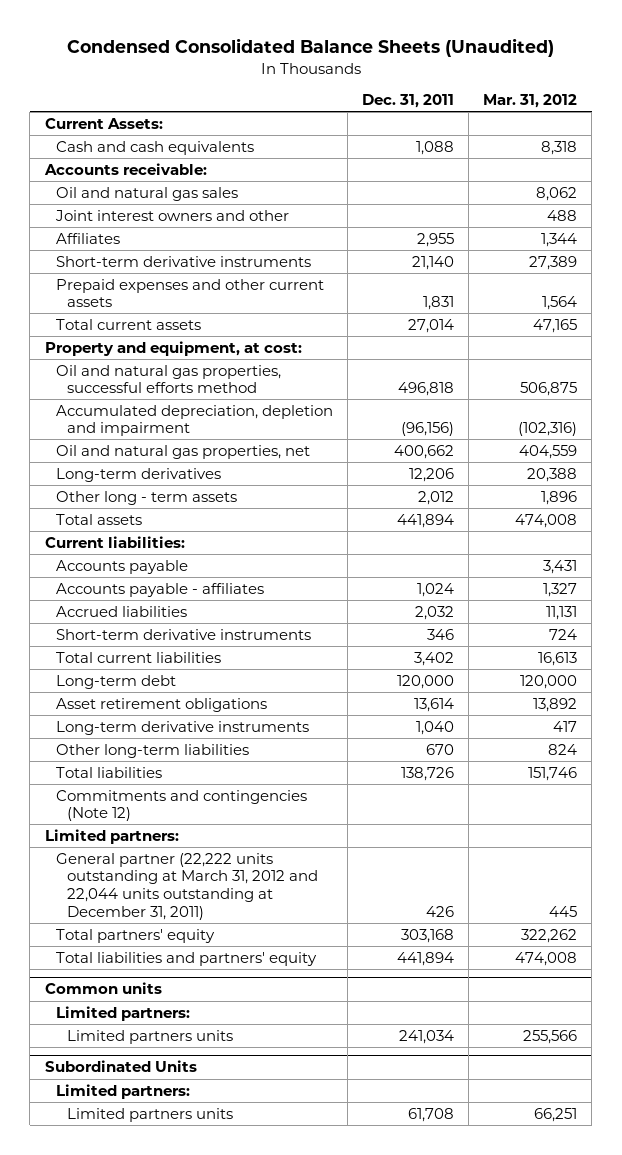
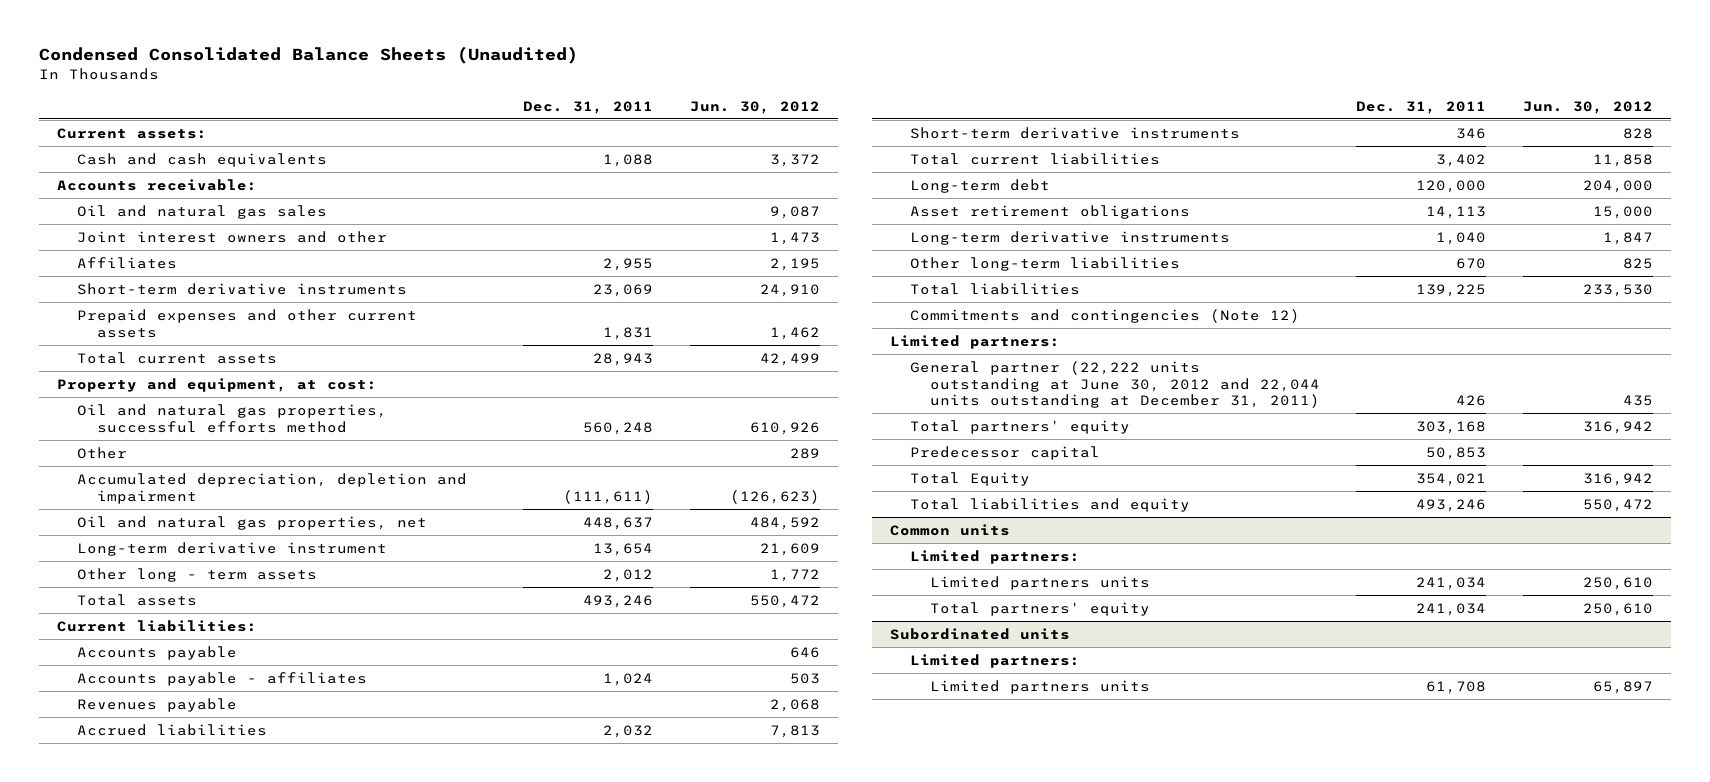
[483,94,578,109] Mar. 31, 2012 -> none
none -> [689,100,820,114] Jun. 30, 2012
[44,117,163,129] Current Assets: -> [57,127,208,139] Current assets:
[411,255,454,270] 21,140 -> [593,283,654,297] 23,069
[407,318,454,333] 27,014 -> [593,352,654,366] 28,943
[397,382,454,397] 496,818 -> [583,421,654,435] 560,248
none -> [77,446,128,459] Other
[400,422,454,437] (96,156) -> [563,489,654,504] (111,611)
[393,444,454,459] 400,662 -> [583,516,654,530] 448,637
[55,467,221,482] Long-term derivatives -> [77,541,388,556] Long-term derivative instrument
[408,467,454,482] 12,206 -> [593,542,654,556] 13,654
[396,513,454,528] 441,894 -> [583,594,654,608] 493,246
none -> [77,697,238,712] Revenues payable
[413,697,454,712] 13,614 -> [1426,205,1487,219] 14,113
[400,766,454,781] 138,726 -> [1416,283,1487,297] 139,225
[55,852,318,920] General partner (22,222 units outstanding at March 31, 2012 and 22,044 units outstanding at December 31, 2011) -> [910,360,1321,409] General partner (22,222 units outstanding at June 30, 2012 and 22,044 units outstanding at December 31, 2011)
none -> [910,445,1101,460] Predecessor capital
none -> [910,471,1031,486] Total Equity
[55,951,317,966] Total liabilities and partners' equity -> [910,497,1191,512] Total liabilities and equity
[396,951,454,966] 441,894 -> [1416,498,1487,512] 493,246
none -> [930,601,1151,616] Total partners' equity
[44,1060,197,1073] Subordinated Units -> [890,627,1071,640] Subordinated units

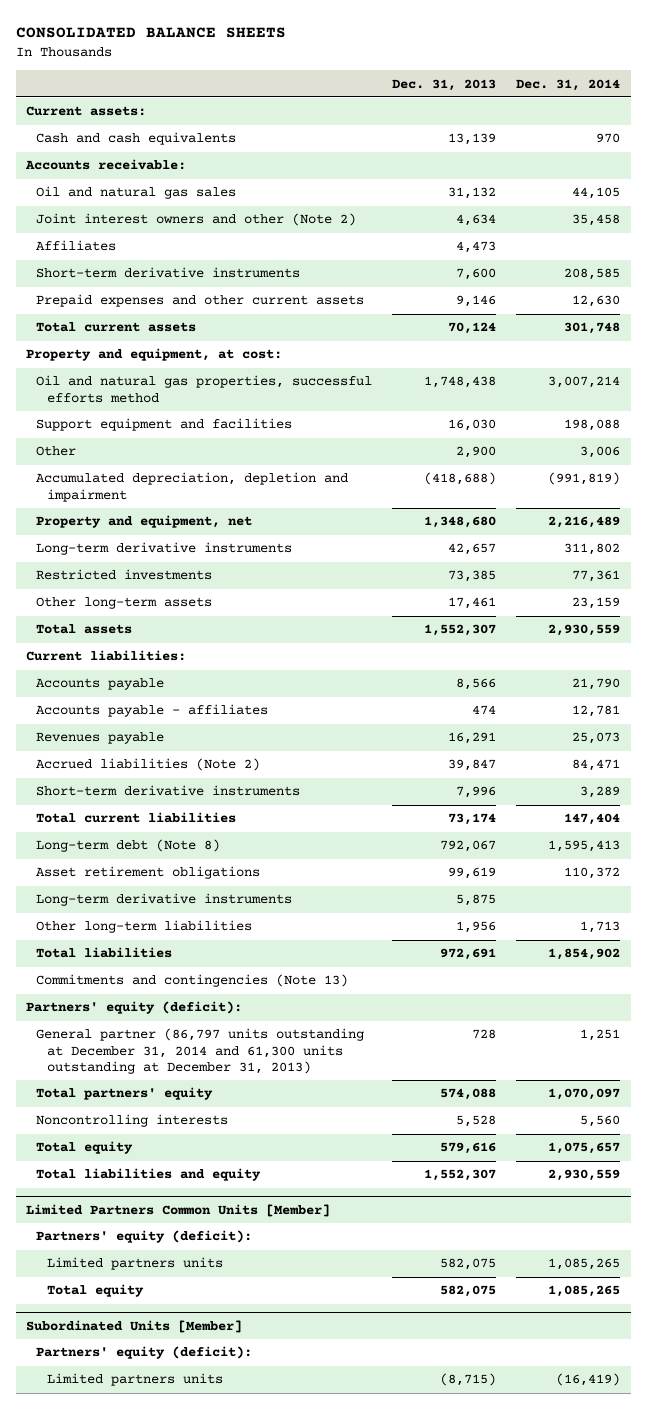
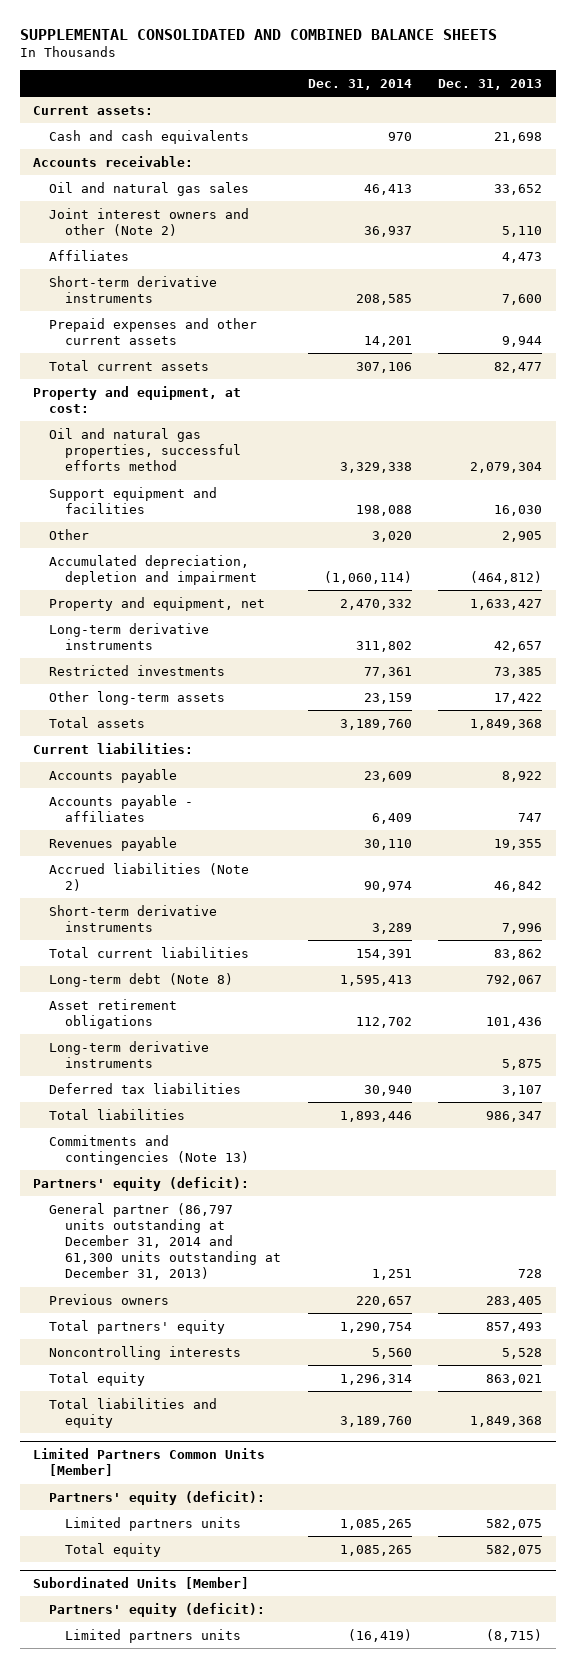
[15,27,286,39] CONSOLIDATED BALANCE SHEETS -> [19,28,497,40] SUPPLEMENTAL CONSOLIDATED AND COMBINED BALANCE SHEETS
[448,133,497,146] 13,139 -> [494,131,543,143] 21,698
[448,187,497,200] 31,132 -> [494,183,543,195] 33,652
[572,187,621,200] 44,105 -> [363,183,412,195] 46,413
[456,214,497,227] 4,634 -> [502,225,543,237] 5,110
[572,214,621,227] 35,458 -> [363,225,412,237] 36,937
[456,295,497,308] 9,146 -> [502,335,543,347] 9,944
[572,295,621,308] 12,630 -> [363,335,412,347] 14,201
[448,322,497,335] 70,124 -> [494,361,543,373] 82,477
[564,322,621,335] 301,748 -> [355,361,412,373] 307,106
[424,376,497,389] 1,748,438 -> [470,462,543,474] 2,079,304
[548,376,621,389] 3,007,214 -> [339,462,412,474] 3,329,338
[456,446,497,459] 2,900 -> [502,530,543,542] 2,905
[580,446,621,459] 3,006 -> [371,530,412,542] 3,020
[424,472,497,486] (418,688) -> [470,570,543,584] (464,812)
[548,472,621,486] (991,819) -> [323,570,412,584] (1,060,114)
[424,516,497,529] 1,348,680 -> [470,598,543,610] 1,633,427
[548,516,621,529] 2,216,489 -> [339,598,412,610] 2,470,332
[448,597,497,610] 17,461 -> [494,692,543,704] 17,422
[424,624,497,637] 1,552,307 -> [470,718,543,730] 1,849,368
[548,624,621,637] 2,930,559 -> [339,718,412,730] 3,189,760
[456,678,497,691] 8,566 -> [502,770,543,782] 8,922
[572,678,621,691] 21,790 -> [363,770,412,782] 23,609
[472,705,497,716] 474 -> [518,812,543,822] 747
[572,705,621,718] 12,781 -> [371,812,412,824] 6,409
[448,732,497,745] 16,291 -> [494,838,543,850] 19,355
[572,732,621,745] 25,073 -> [363,838,412,850] 30,110
[448,759,497,772] 39,847 -> [494,880,543,892] 46,842
[572,759,621,772] 84,471 -> [363,880,412,892] 90,974
[448,813,497,826] 73,174 -> [494,948,543,960] 83,862
[564,813,621,826] 147,404 -> [355,948,412,960] 154,391
[448,867,497,880] 99,619 -> [486,1016,543,1028] 101,436
[564,867,621,880] 110,372 -> [355,1016,412,1028] 112,702
[36,920,253,934] Other long-term liabilities -> none
none -> [49,1082,242,1094] Deferred tax liabilities
[440,948,497,961] 972,691 -> [486,1110,543,1122] 986,347
[548,948,621,961] 1,854,902 -> [339,1110,412,1122] 1,893,446
none -> [49,1293,170,1305] Previous owners
[440,1088,497,1101] 574,088 -> [486,1321,543,1333] 857,493
[548,1088,621,1101] 1,070,097 -> [339,1321,412,1333] 1,290,754
[440,1142,497,1155] 579,616 -> [486,1373,543,1385] 863,021
[548,1142,621,1155] 1,075,657 -> [339,1373,412,1385] 1,296,314
[424,1169,497,1182] 1,552,307 -> [470,1415,543,1427] 1,849,368
[548,1169,621,1182] 2,930,559 -> [339,1415,412,1427] 3,189,760

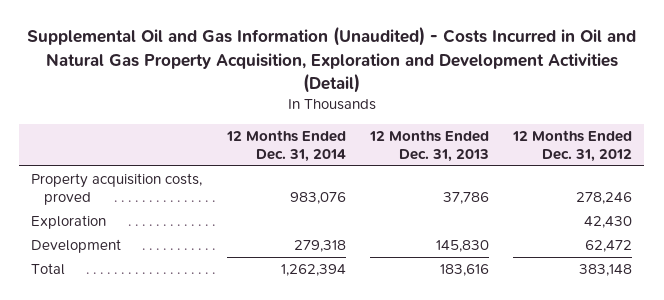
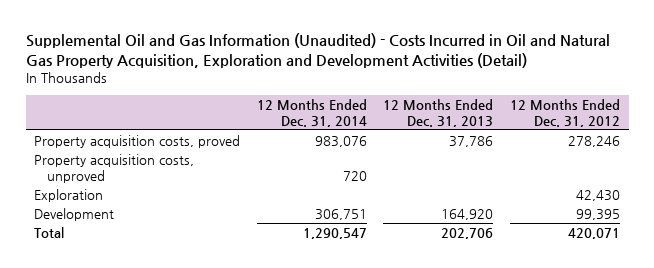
none -> [33,154,194,183] Property acquisition costs, unproved
[293,240,346,253] 279,318 -> [314,209,367,221] 306,751
[435,240,489,253] 145,830 -> [441,209,494,221] 164,920
[585,240,633,253] 62,472 -> [576,209,621,221] 99,395
[280,264,346,277] 1,262,394 -> [302,228,367,240] 1,290,547
[439,264,489,277] 183,616 -> [441,228,494,240] 202,706
[579,264,633,277] 383,148 -> [568,228,621,240] 420,071

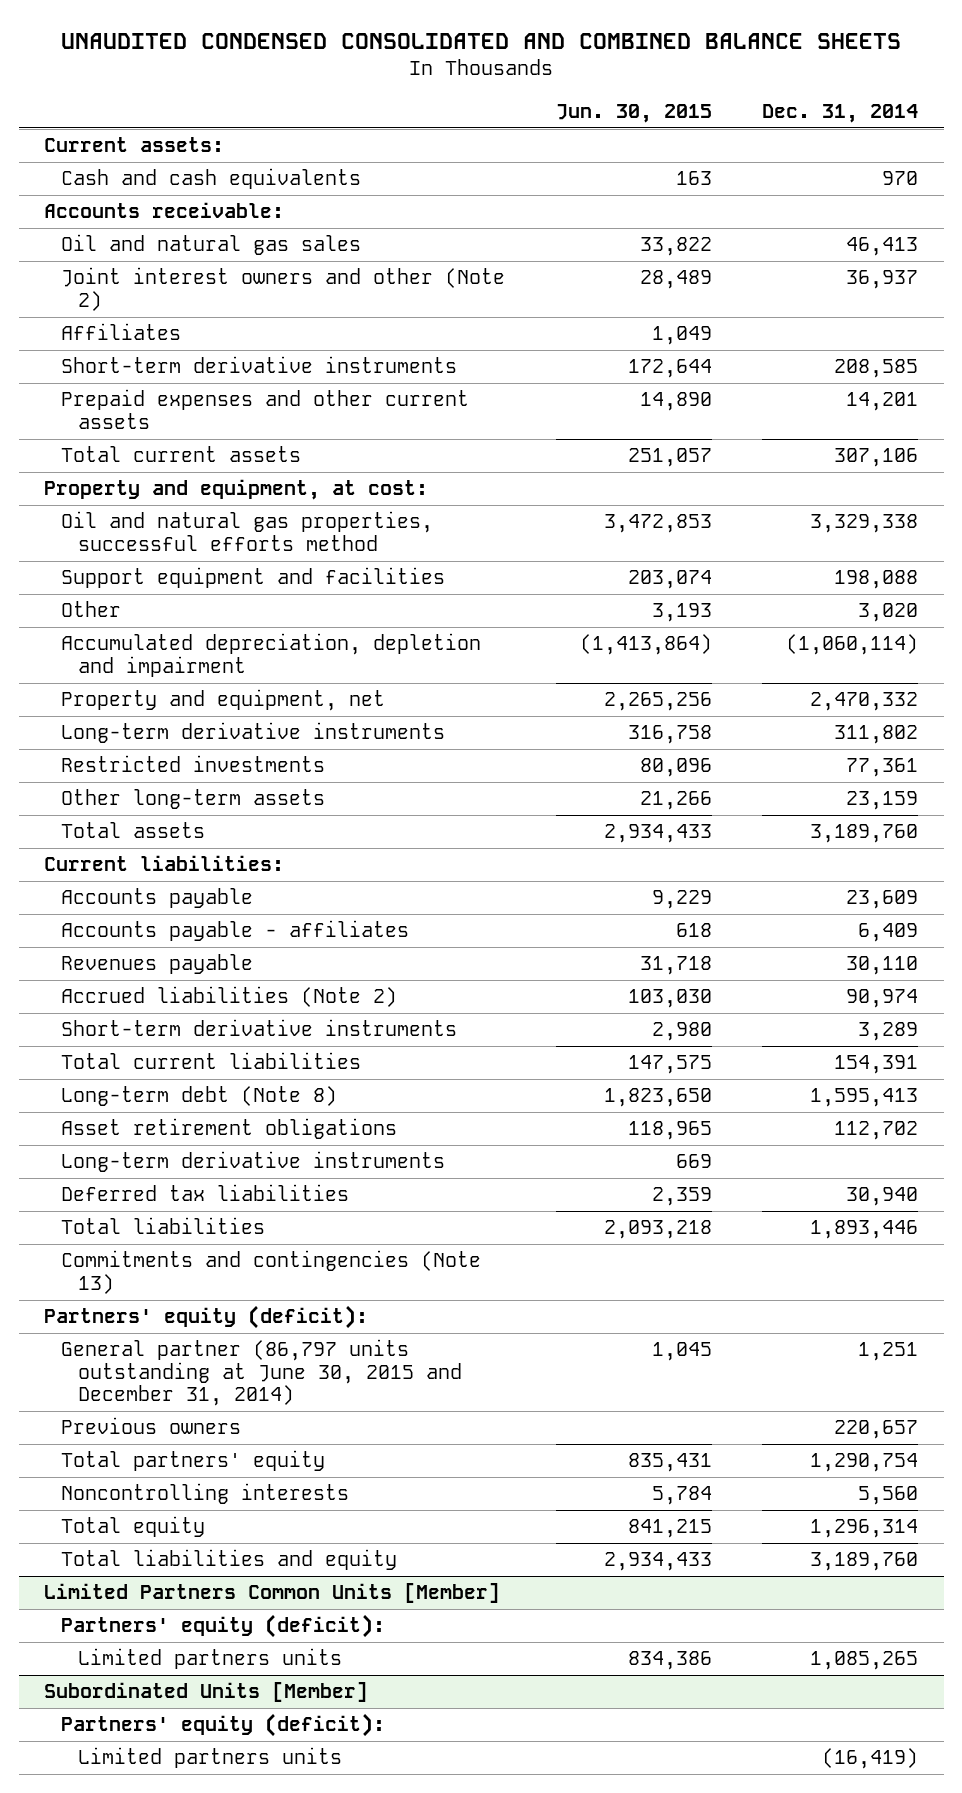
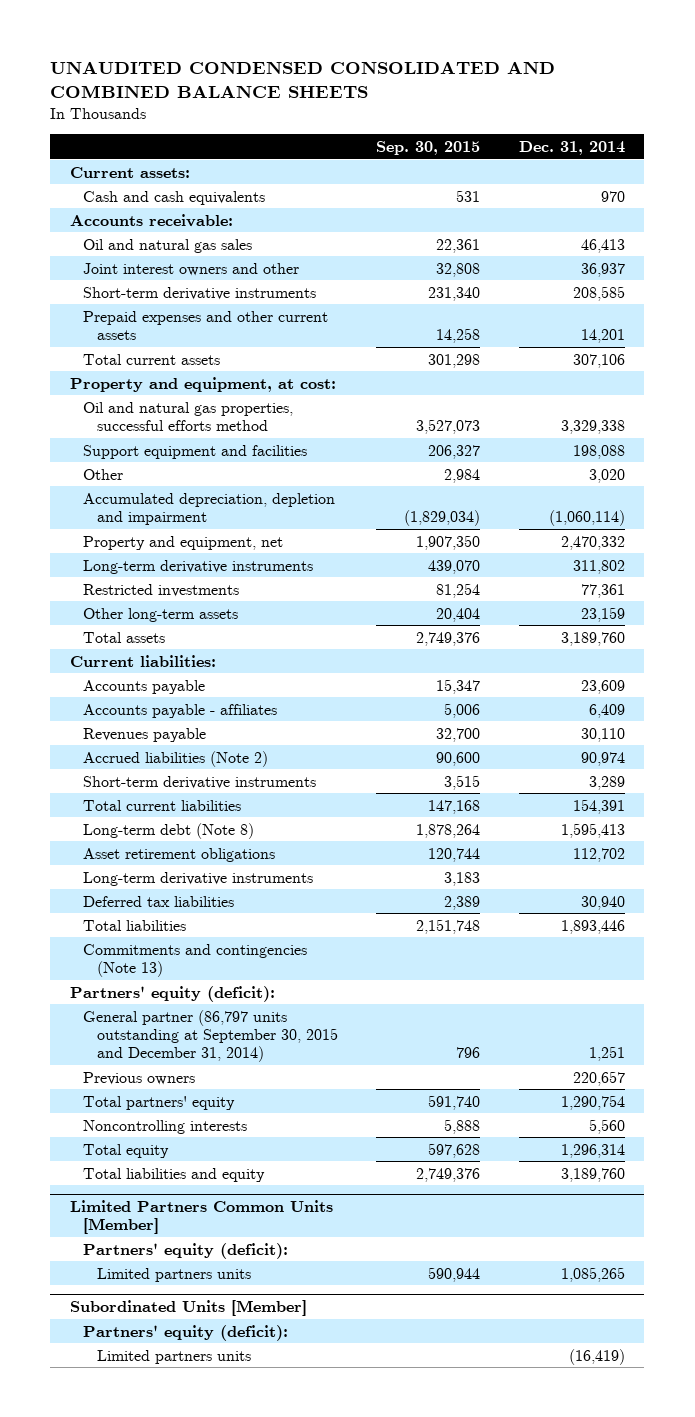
[555,103,712,123] Jun. 30, 2015 -> none
none -> [376,140,481,155] Sep. 30, 2015
[60,323,181,341] Affiliates -> none
[60,267,505,311] Joint interest owners and other (Note 2) -> [83,262,300,276] Joint interest owners and other
[60,1339,462,1407] General partner (86,797 units outstanding at June 30, 2015 and December 31, 2014) -> [83,1009,338,1063] General partner (86,797 units outstanding at September 30, 2015 and December 31, 2014)

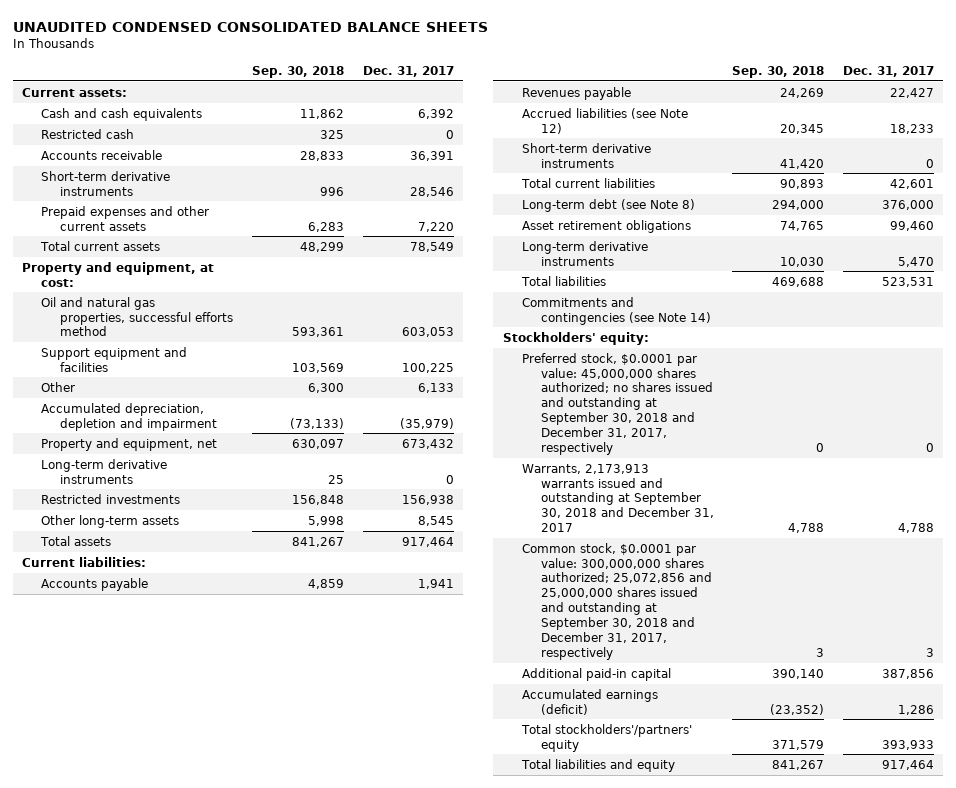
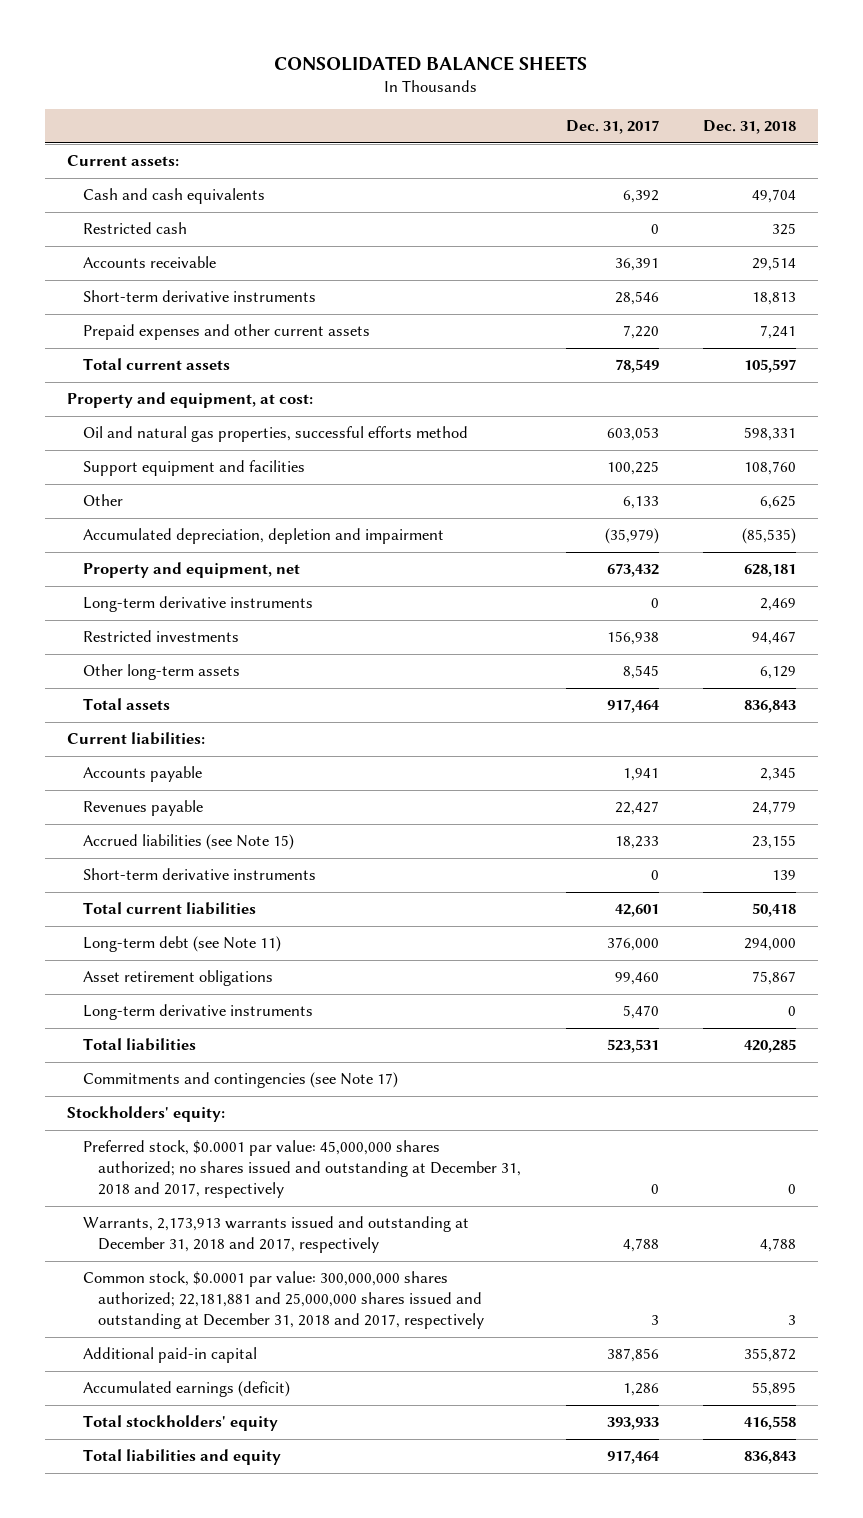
[12,21,488,32] UNAUDITED CONDENSED CONSOLIDATED BALANCE SHEETS -> [274,56,588,72] CONSOLIDATED BALANCE SHEETS
[251,65,344,78] Sep. 30, 2018 -> none
none -> [702,119,796,134] Dec. 31, 2018
[521,107,688,134] Accrued liabilities (see Note 12) -> [82,834,294,851] Accrued liabilities (see Note 15)
[521,198,695,212] Long-term debt (see Note 8) -> [82,936,281,953] Long-term debt (see Note 11)
[521,296,711,325] Commitments and contingencies (see Note 14) -> [82,1072,398,1089] Commitments and contingencies (see Note 17)
[521,352,713,455] Preferred stock, $0.0001 par value: 45,000,000 shares authorized; no shares issued and outstanding at September 30, 2018 and December 31, 2017, respectively -> [82,1140,522,1199] Preferred stock, $0.0001 par value: 45,000,000 shares authorized; no shares issued and outstanding at December 31, 2018 and 2017, respectively
[521,463,714,533] Warrants, 2,173,913 warrants issued and outstanding at September 30, 2018 and December 31, 2017 -> [82,1216,469,1254] Warrants, 2,173,913 warrants issued and outstanding at December 31, 2018 and 2017, respectively
[521,542,712,660] Common stock, $0.0001 par value: 300,000,000 shares authorized; 25,072,856 and 25,000,000 shares issued and outstanding at September 30, 2018 and December 31, 2017, respectively -> [82,1271,485,1330] Common stock, $0.0001 par value: 300,000,000 shares authorized; 22,181,881 and 25,000,000 shares issued and outstanding at December 31, 2018 and 2017, respectively
[520,723,692,752] Total stockholders'/partners' equity -> [82,1415,278,1432] Total stockholders' equity

